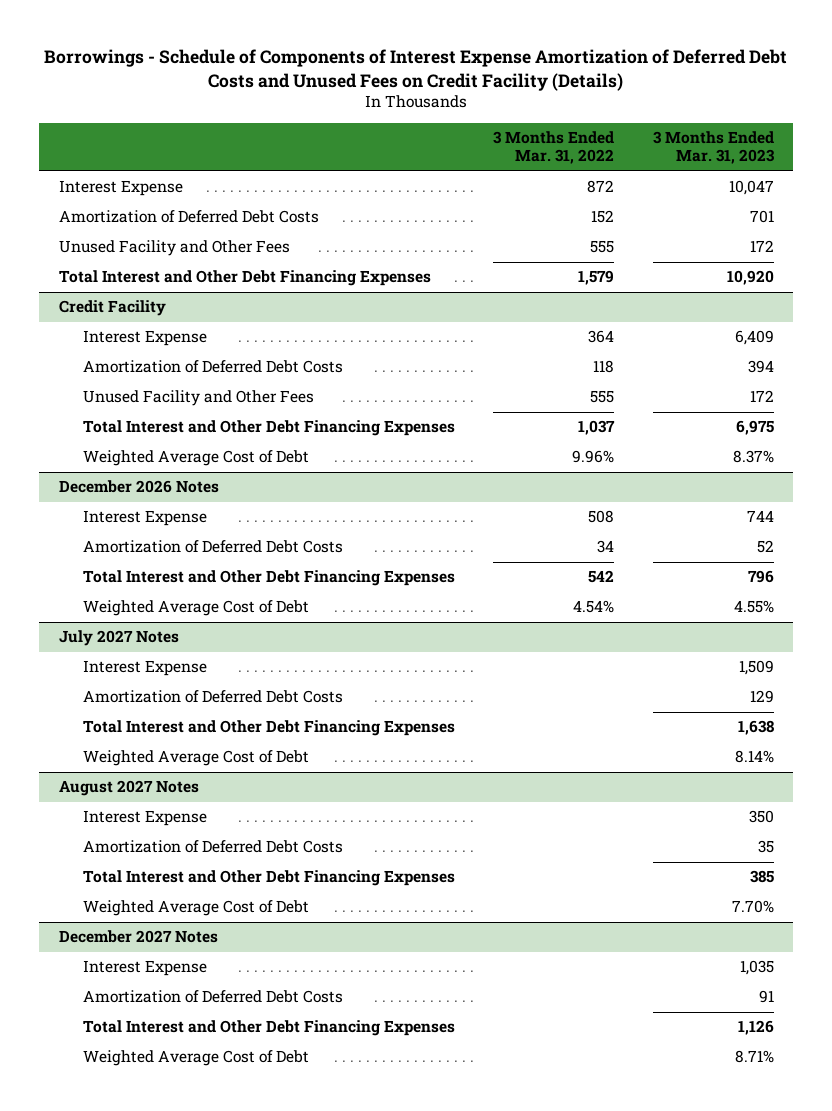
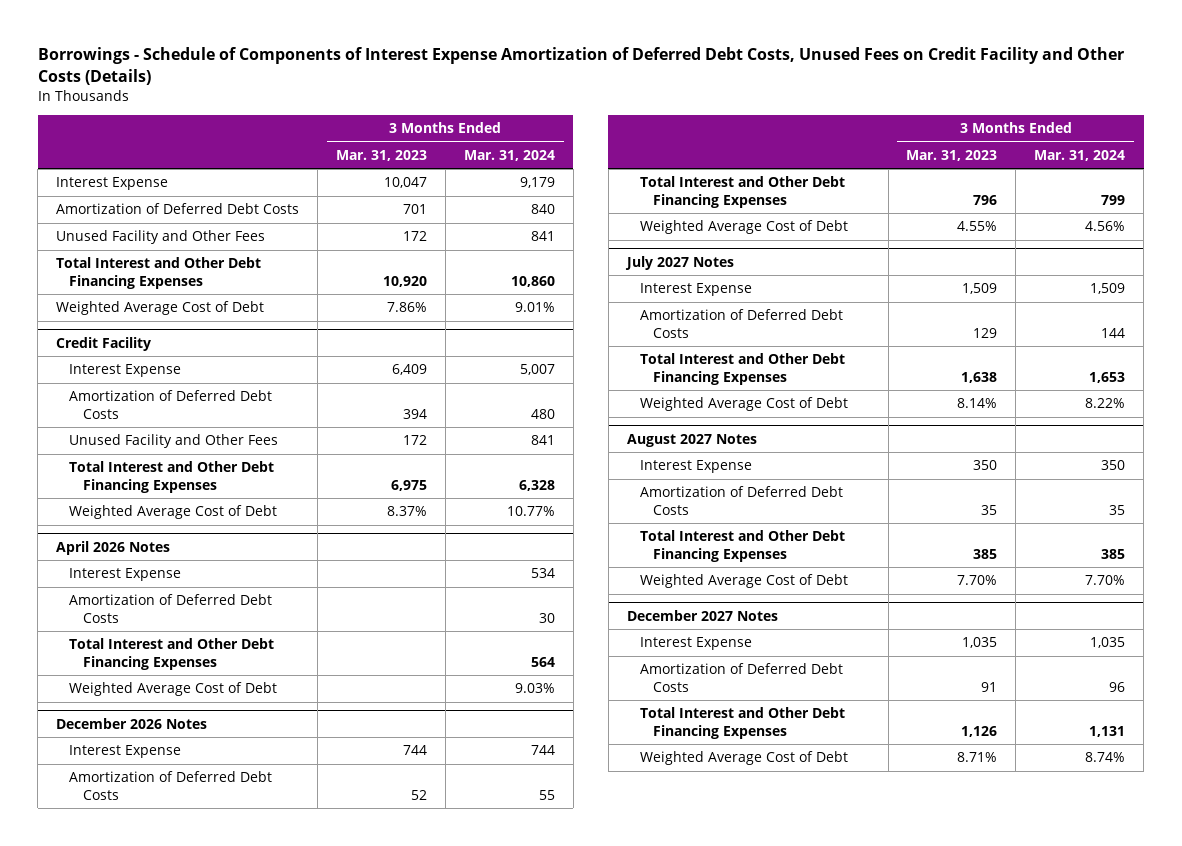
[44,49,788,91] Borrowings - Schedule of Components of Interest Expense Amortization of Deferred Debt Costs and Unused Fees on Credit Facility (Details) -> [37,46,1124,85] Borrowings - Schedule of Components of Interest Expense Amortization of Deferred Debt Costs, Unused Fees on Credit Facility and Other Costs (Details)
[493,131,615,165] 3 Months Ended Mar. 31, 2022 -> none
none -> [463,150,555,162] Mar. 31, 2024
none -> [56,301,265,316] Weighted Average Cost of Debt
none -> [56,540,171,555] April 2026 Notes
none -> [69,568,182,582] Interest Expense
none -> [69,594,273,623] Amortization of Deferred Debt Costs
none -> [69,638,275,670] Total Interest and Other Debt Financing Expenses
none -> [69,682,278,697] Weighted Average Cost of Debt

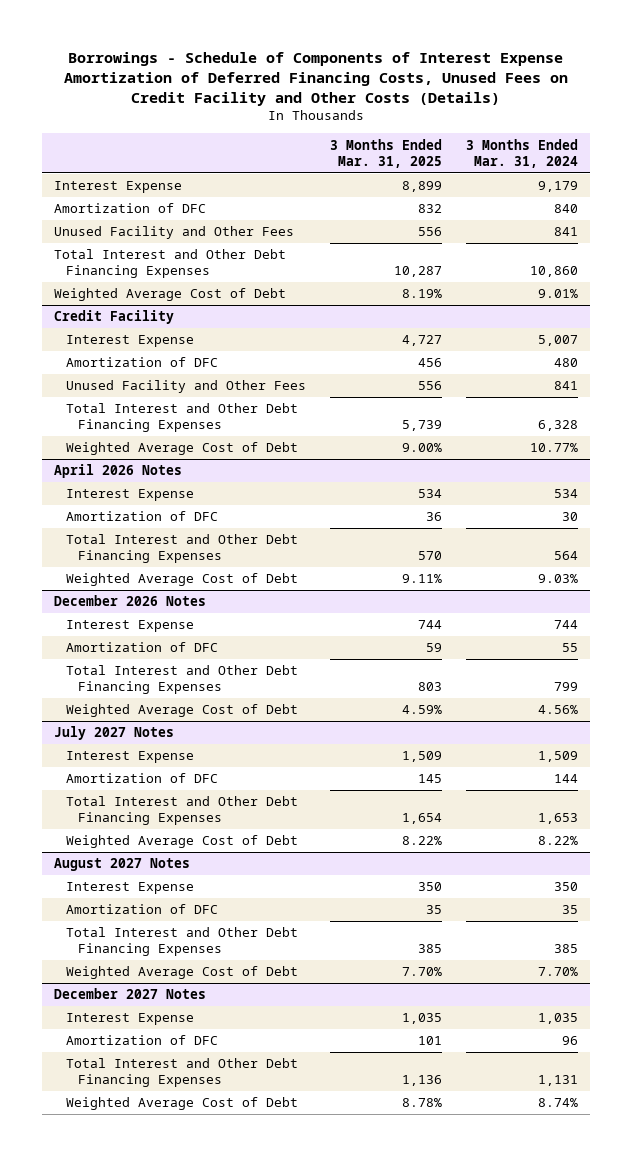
[37,46,1124,85] Borrowings - Schedule of Components of Interest Expense Amortization of Deferred Debt Costs, Unused Fees on Credit Facility and Other Costs (Details) -> [64,51,569,106] Borrowings - Schedule of Components of Interest Expense Amortization of Deferred Financing Costs, Unused Fees on Credit Facility and Other Costs (Details)
[336,150,428,162] Mar. 31, 2023 -> none
none -> [330,138,443,168] 3 Months Ended Mar. 31, 2025
[56,203,300,215] Amortization of Deferred Debt Costs -> [54,203,207,214] Amortization of DFC
[69,390,273,419] Amortization of Deferred Debt Costs -> [66,357,219,368] Amortization of DFC
[69,594,273,623] Amortization of Deferred Debt Costs -> [66,511,219,522] Amortization of DFC
[69,771,273,800] Amortization of Deferred Debt Costs -> [66,642,219,653] Amortization of DFC
[639,309,843,338] Amortization of Deferred Debt Costs -> [66,773,219,784] Amortization of DFC
[639,486,843,515] Amortization of Deferred Debt Costs -> [66,904,219,915] Amortization of DFC
[639,663,843,692] Amortization of Deferred Debt Costs -> [66,1035,219,1046] Amortization of DFC

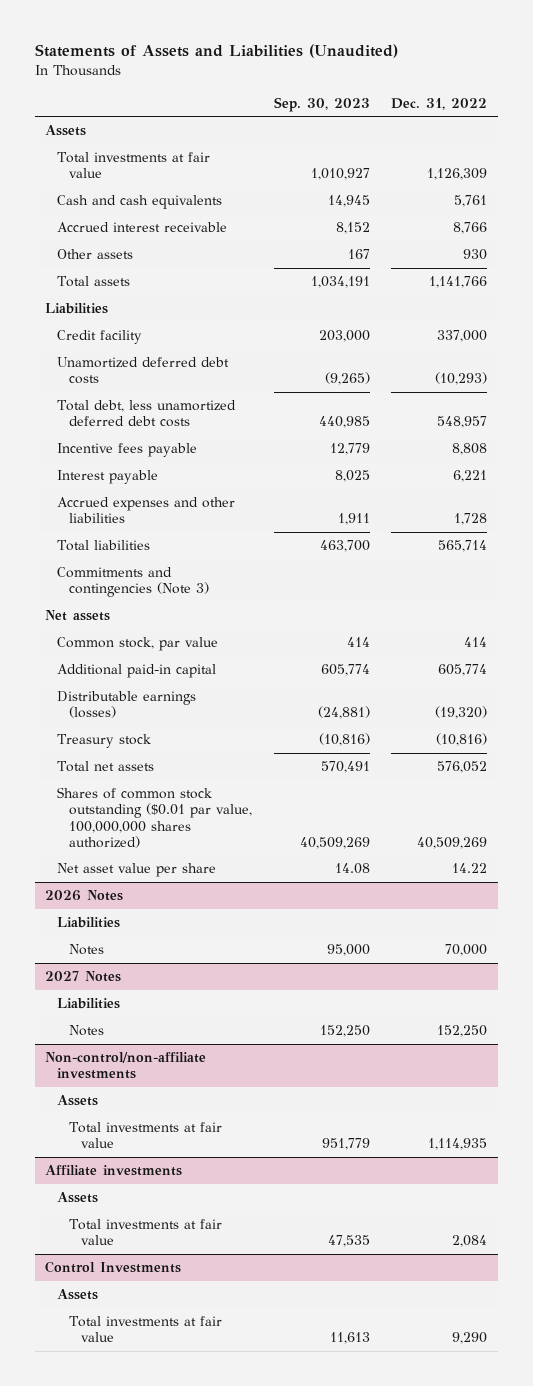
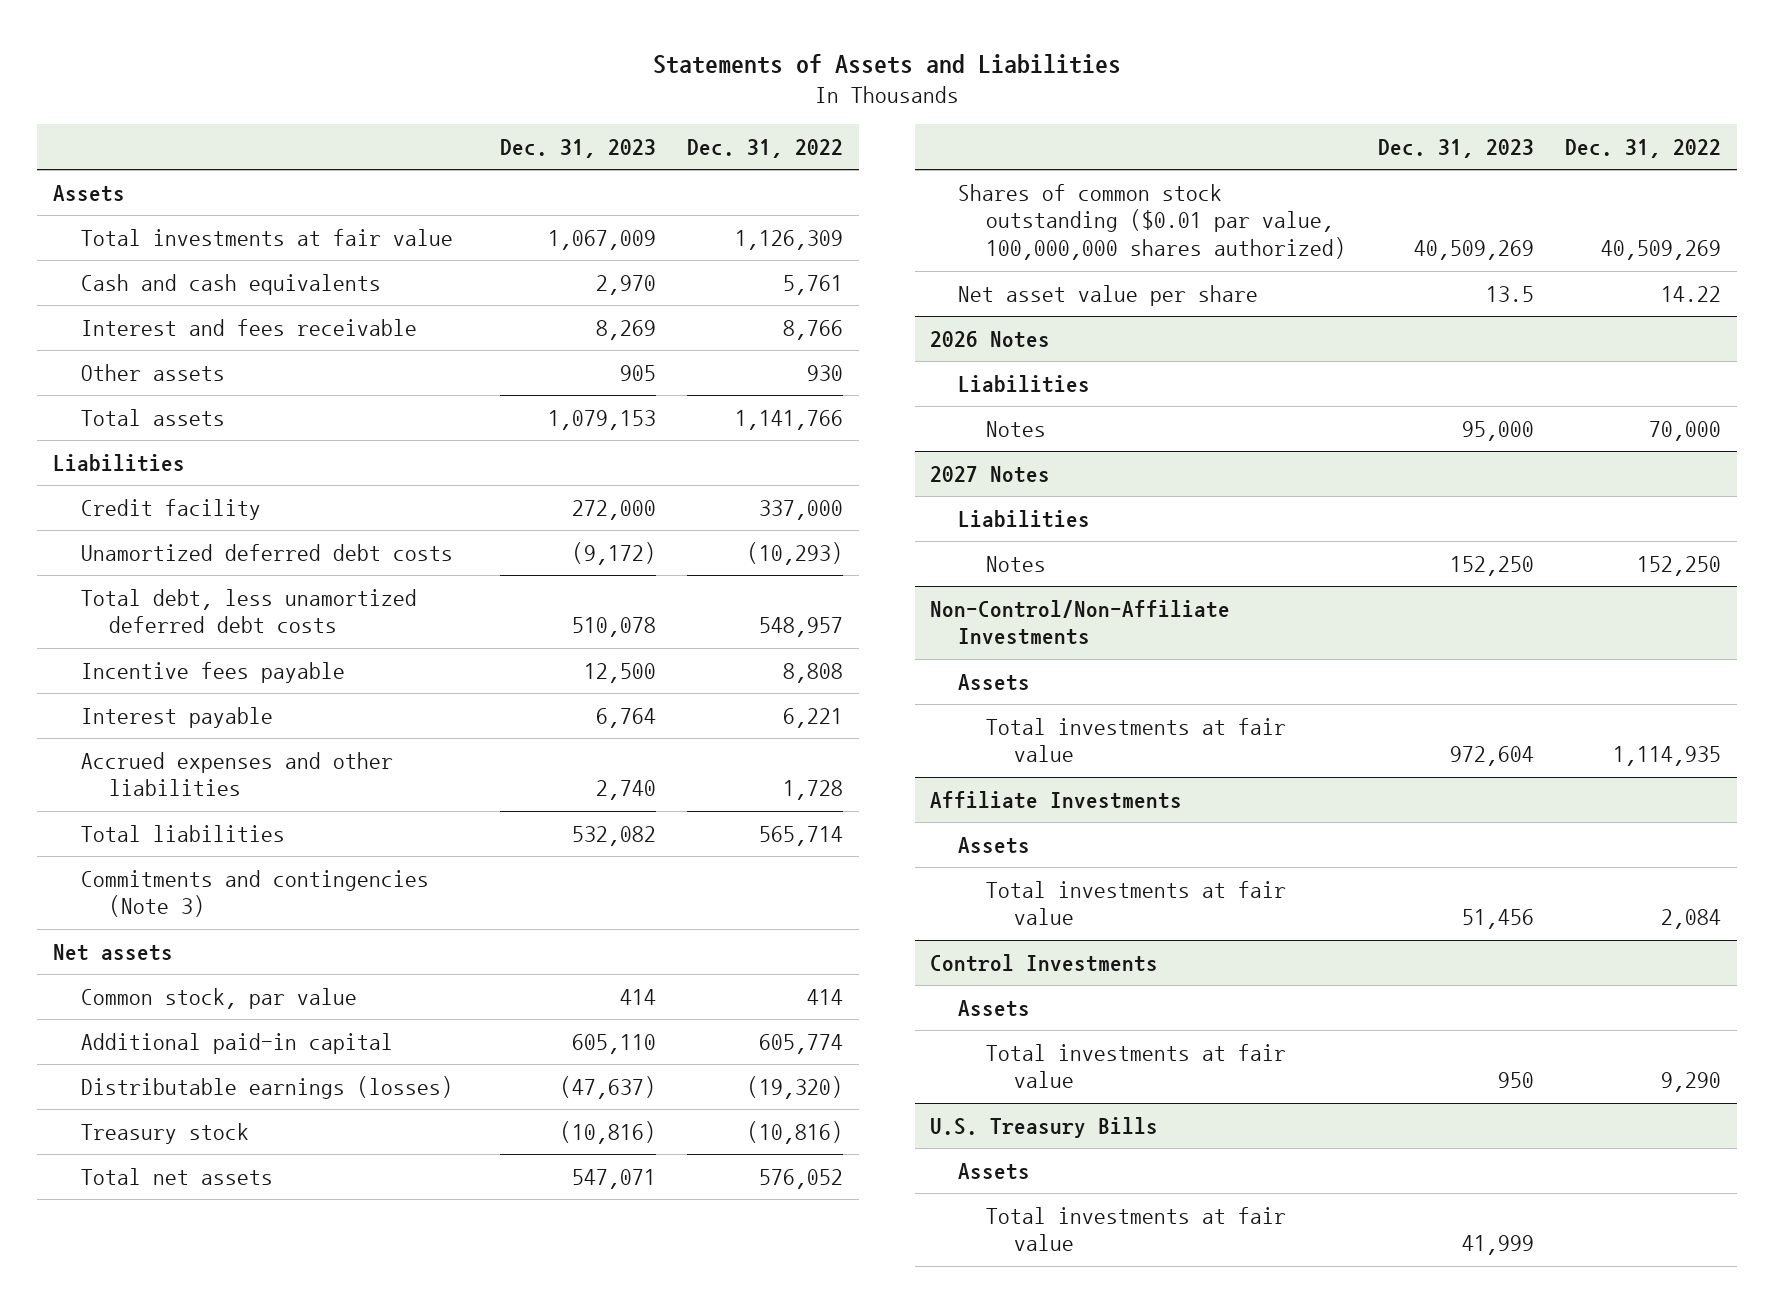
[34,44,398,59] Statements of Assets and Liabilities (Unaudited) -> [652,53,1121,74] Statements of Assets and Liabilities
[273,96,370,112] Sep. 30, 2023 -> none
none -> [499,139,656,159] Dec. 31, 2023
[57,222,228,233] Accrued interest receivable -> [80,318,417,336] Interest and fees receivable
[45,1052,207,1080] Non-control/non-affiliate investments -> [930,599,1231,646] Non-Control/Non-Affiliate Investments
[45,1165,183,1177] Affiliate investments -> [930,790,1183,809] Affiliate Investments
none -> [930,1116,1159,1138] U.S. Treasury Bills
none -> [958,1162,1031,1180] Assets
none -> [986,1206,1287,1252] Total investments at fair value

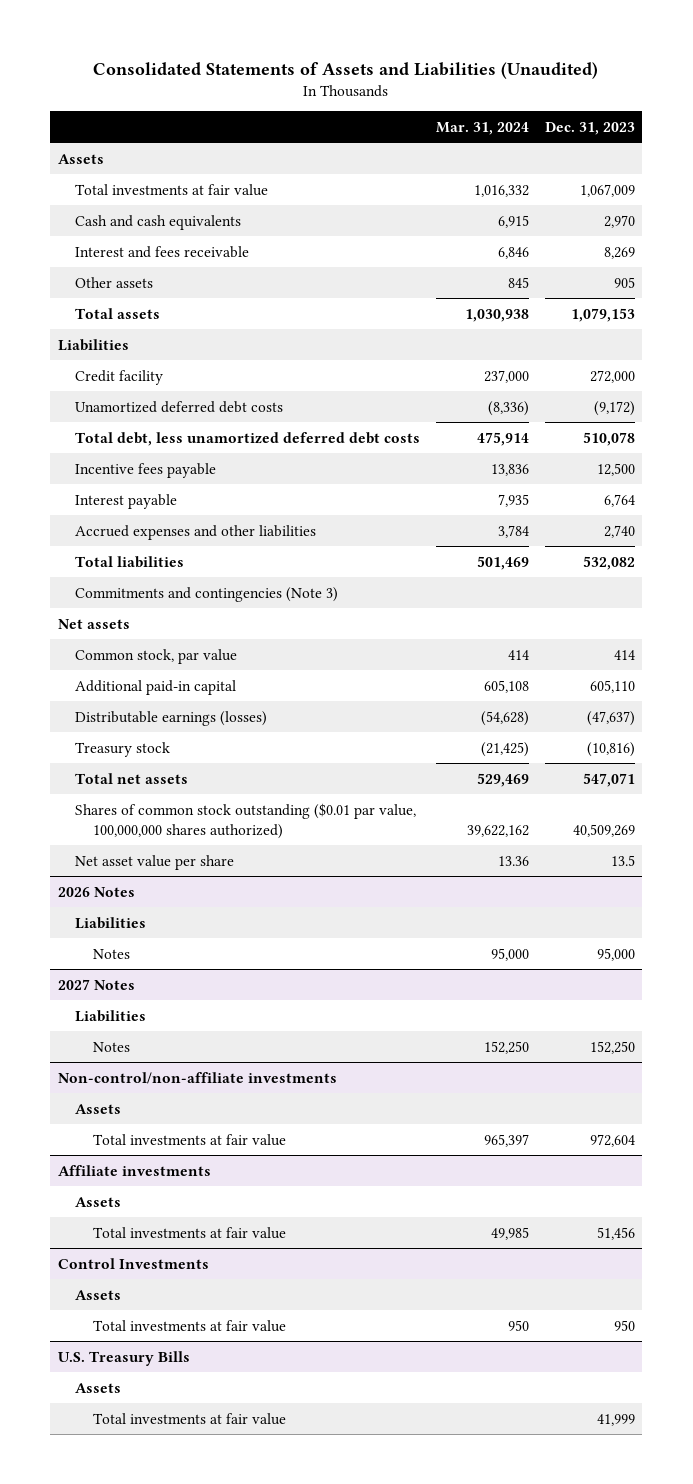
[652,53,1121,74] Statements of Assets and Liabilities -> [93,61,599,79] Consolidated Statements of Assets and Liabilities (Unaudited)
[687,139,844,159] Dec. 31, 2022 -> none
none -> [436,121,530,135] Mar. 31, 2024
[930,599,1231,646] Non-Control/Non-Affiliate Investments -> [58,1071,338,1084] Non-control/non-affiliate investments
[930,790,1183,809] Affiliate Investments -> [58,1164,212,1176] Affiliate investments

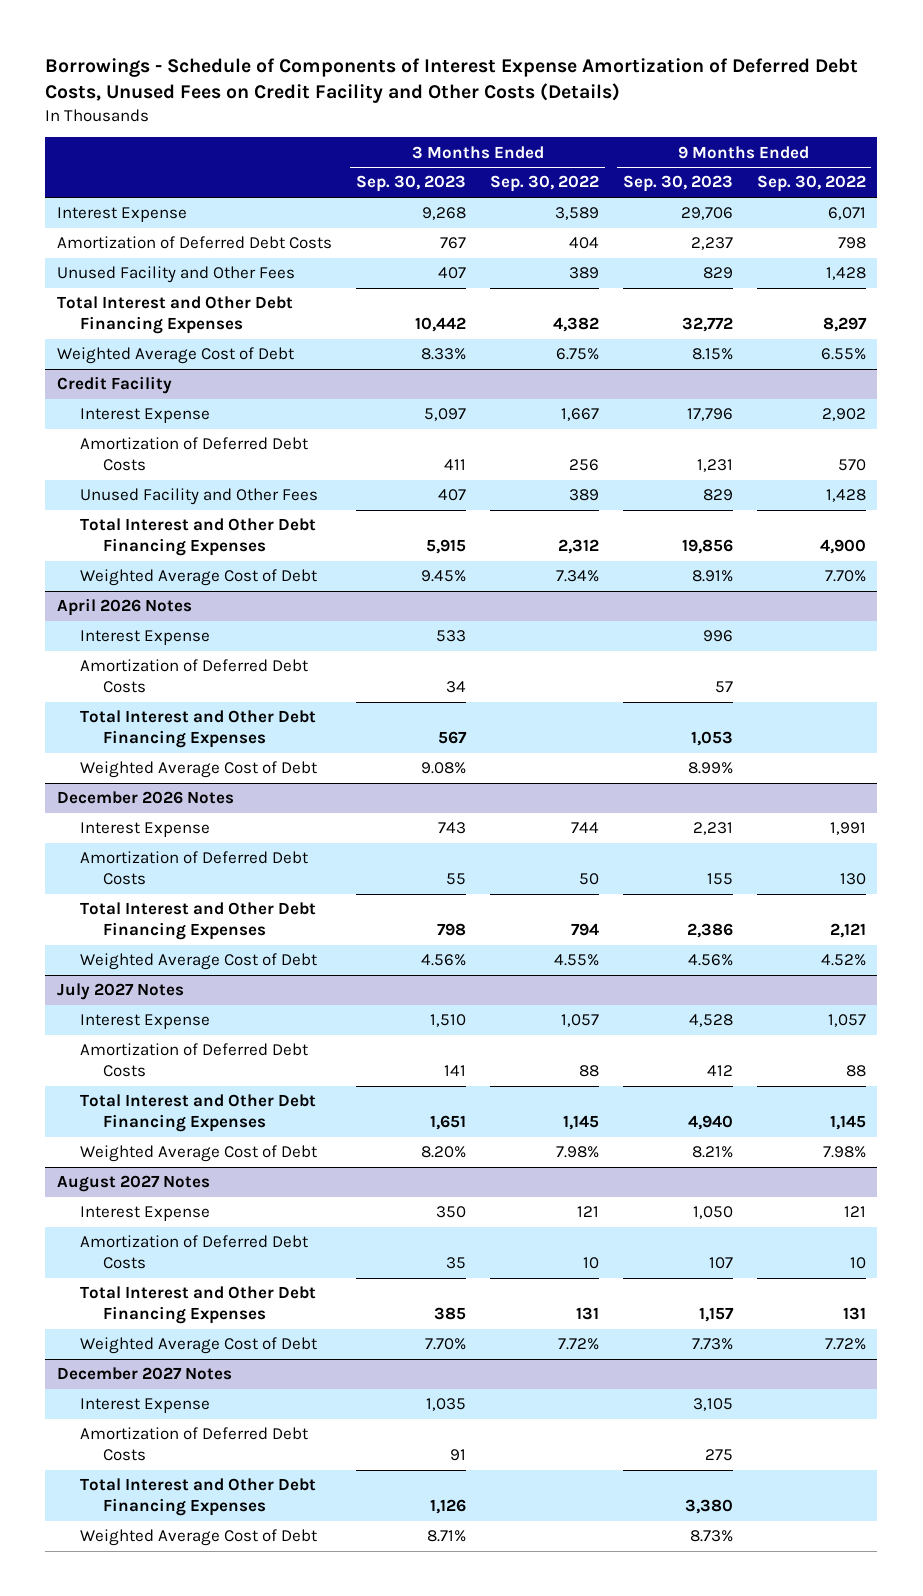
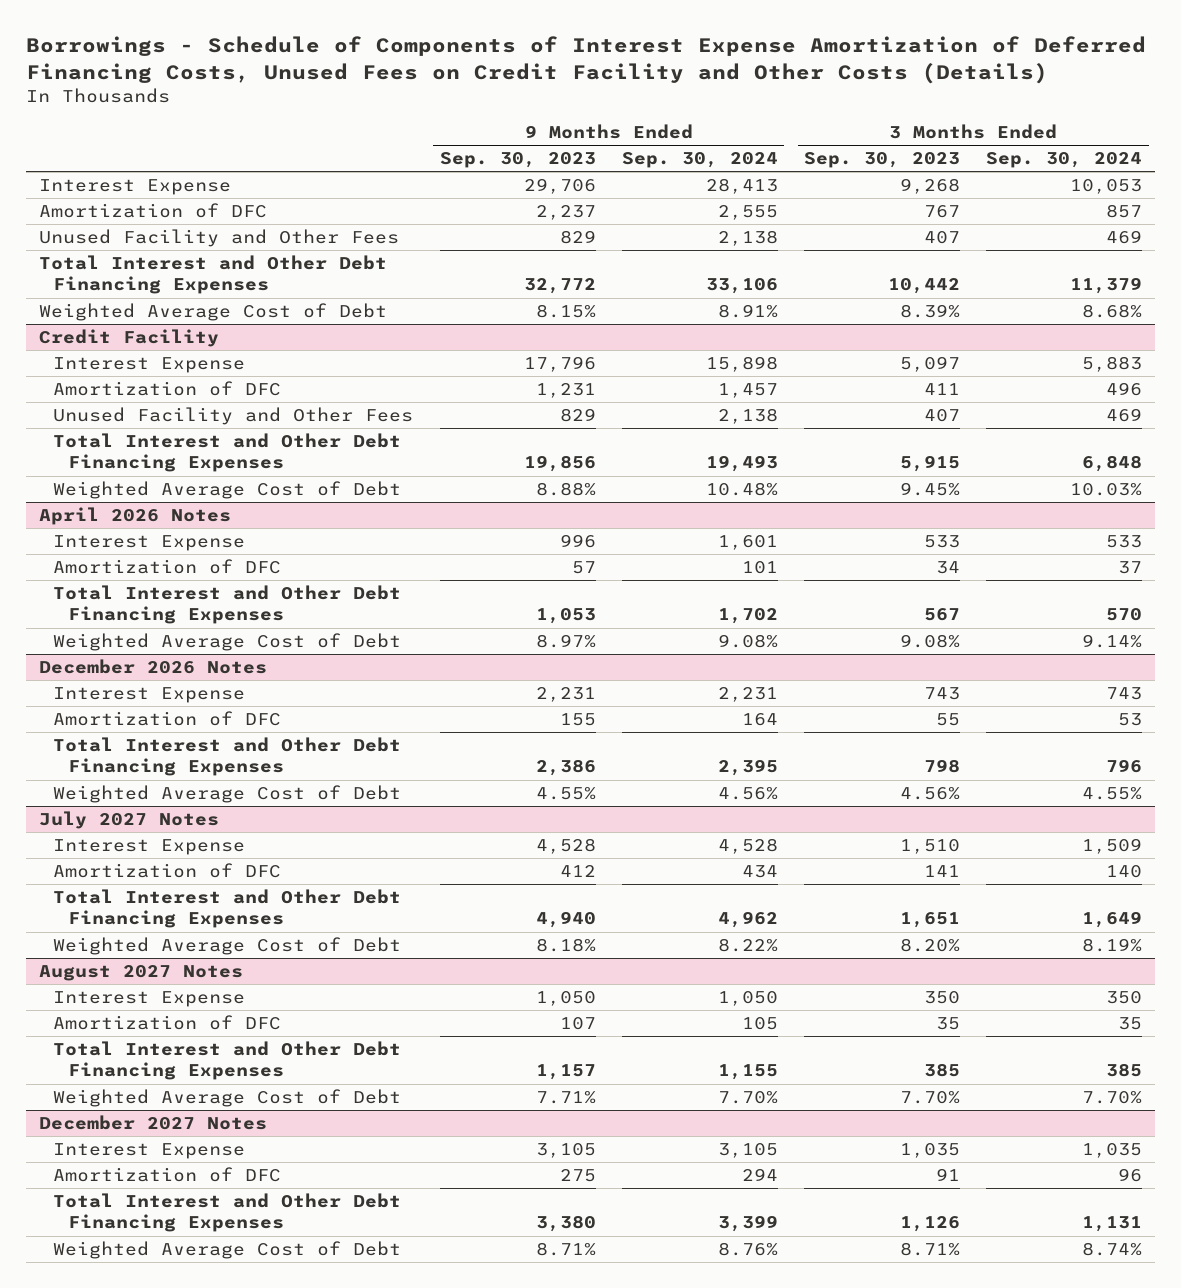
[45,57,859,103] Borrowings - Schedule of Components of Interest Expense Amortization of Deferred Debt Costs, Unused Fees on Credit Facility and Other Costs (Details) -> [25,36,1146,84] Borrowings - Schedule of Components of Interest Expense Amortization of Deferred Financing Costs, Unused Fees on Credit Facility and Other Costs (Details)
[489,175,599,193] Sep. 30, 2022 -> none
[756,175,866,193] Sep. 30, 2022 -> none
none -> [621,152,778,169] Sep. 30, 2024
none -> [986,152,1143,169] Sep. 30, 2024
[57,236,333,250] Amortization of Deferred Debt Costs -> [38,203,267,219] Amortization of DFC
[421,348,467,361] 8.33% -> [900,304,961,319] 8.39%
[80,437,309,471] Amortization of Deferred Debt Costs -> [53,381,282,397] Amortization of DFC
[691,570,733,583] 8.91% -> [535,482,596,497] 8.88%
[80,659,309,693] Amortization of Deferred Debt Costs -> [53,559,282,575] Amortization of DFC
[687,762,733,775] 8.99% -> [535,634,596,649] 8.97%
[80,851,309,885] Amortization of Deferred Debt Costs -> [53,711,282,727] Amortization of DFC
[687,954,733,967] 4.56% -> [535,787,596,801] 4.55%
[80,1043,309,1077] Amortization of Deferred Debt Costs -> [53,863,282,879] Amortization of DFC
[691,1146,733,1159] 8.21% -> [535,938,596,953] 8.18%
[80,1235,309,1269] Amortization of Deferred Debt Costs -> [53,1015,282,1031] Amortization of DFC
[691,1338,733,1351] 7.73% -> [535,1091,596,1105] 7.71%
[80,1427,309,1461] Amortization of Deferred Debt Costs -> [53,1167,282,1183] Amortization of DFC
[689,1530,733,1543] 8.73% -> [535,1242,596,1257] 8.71%

